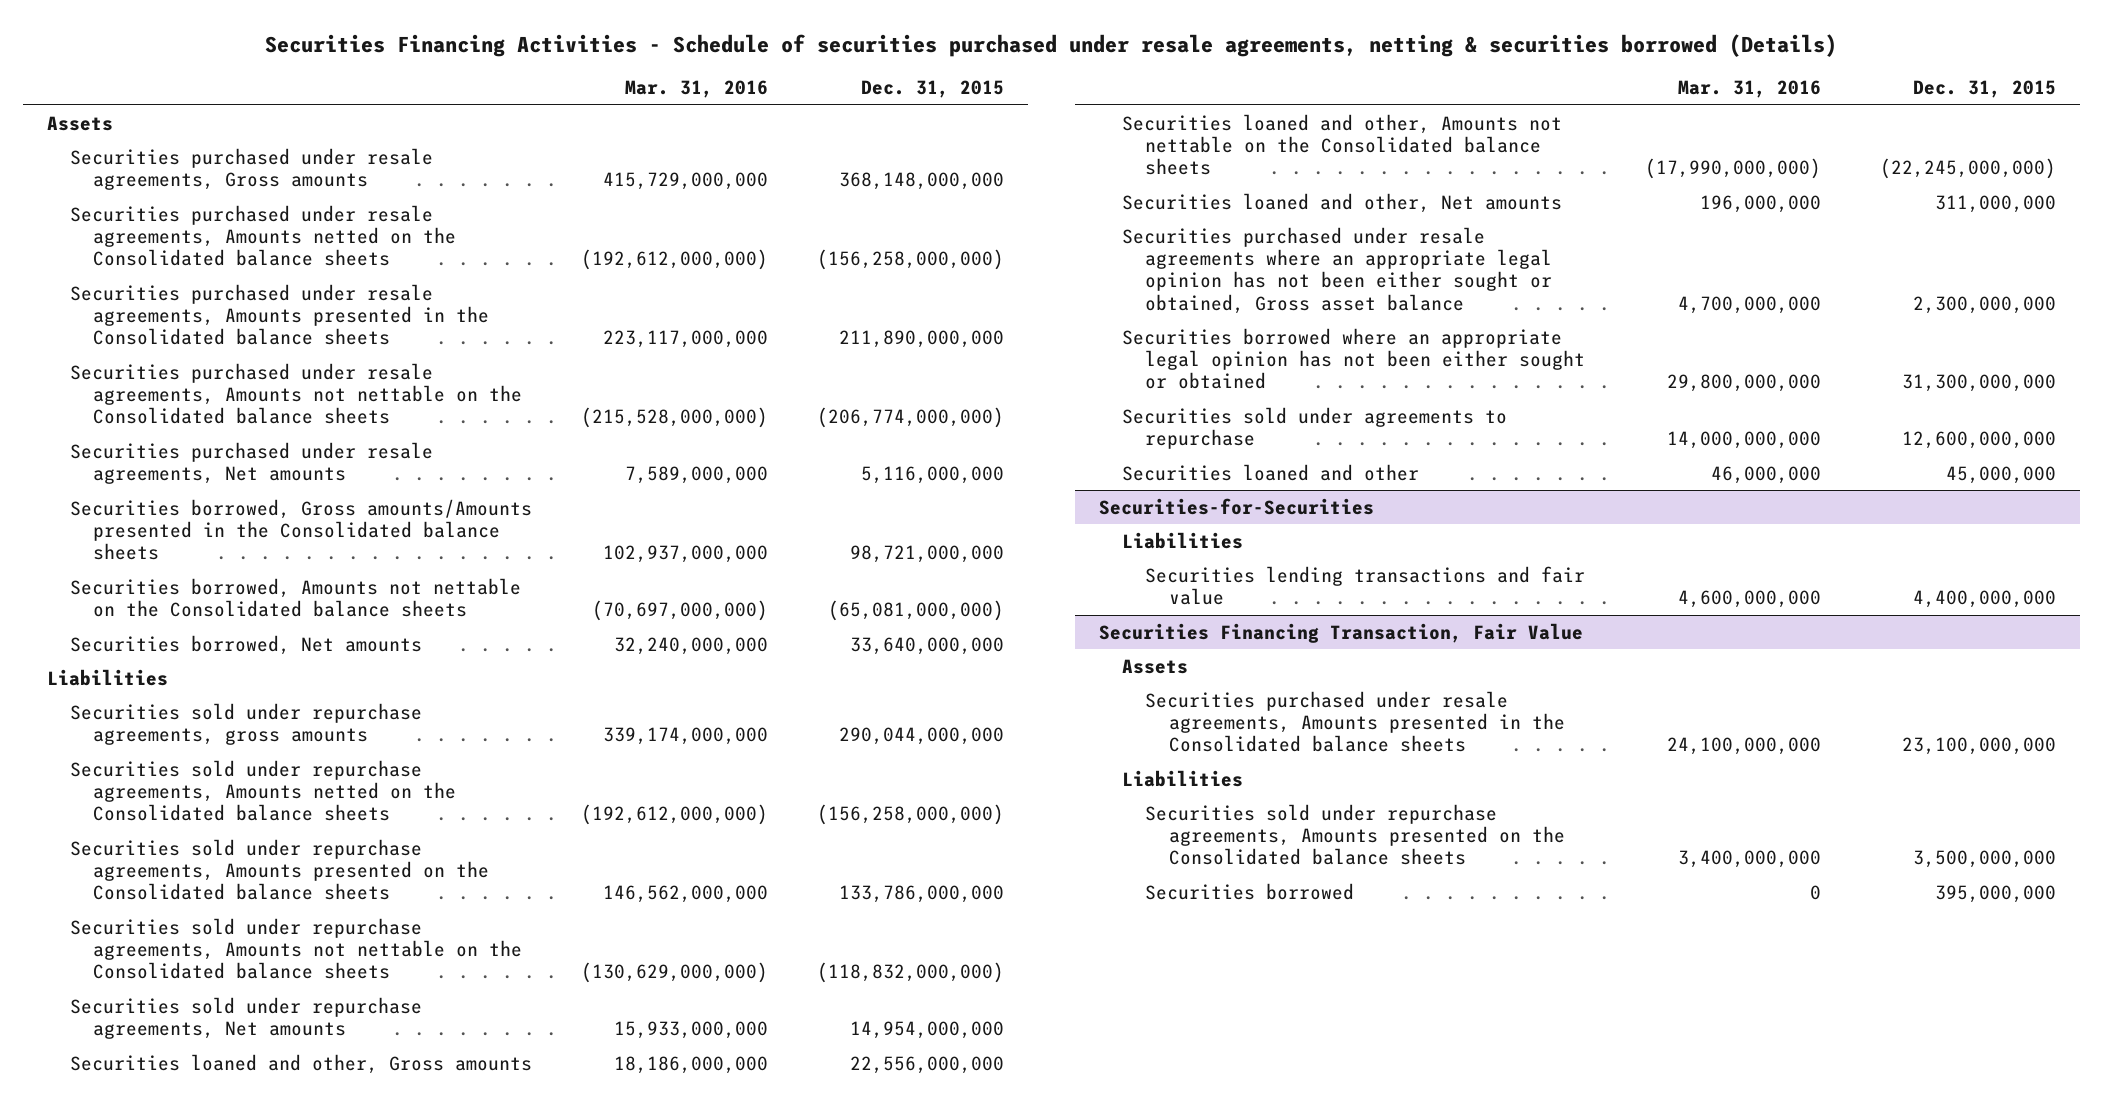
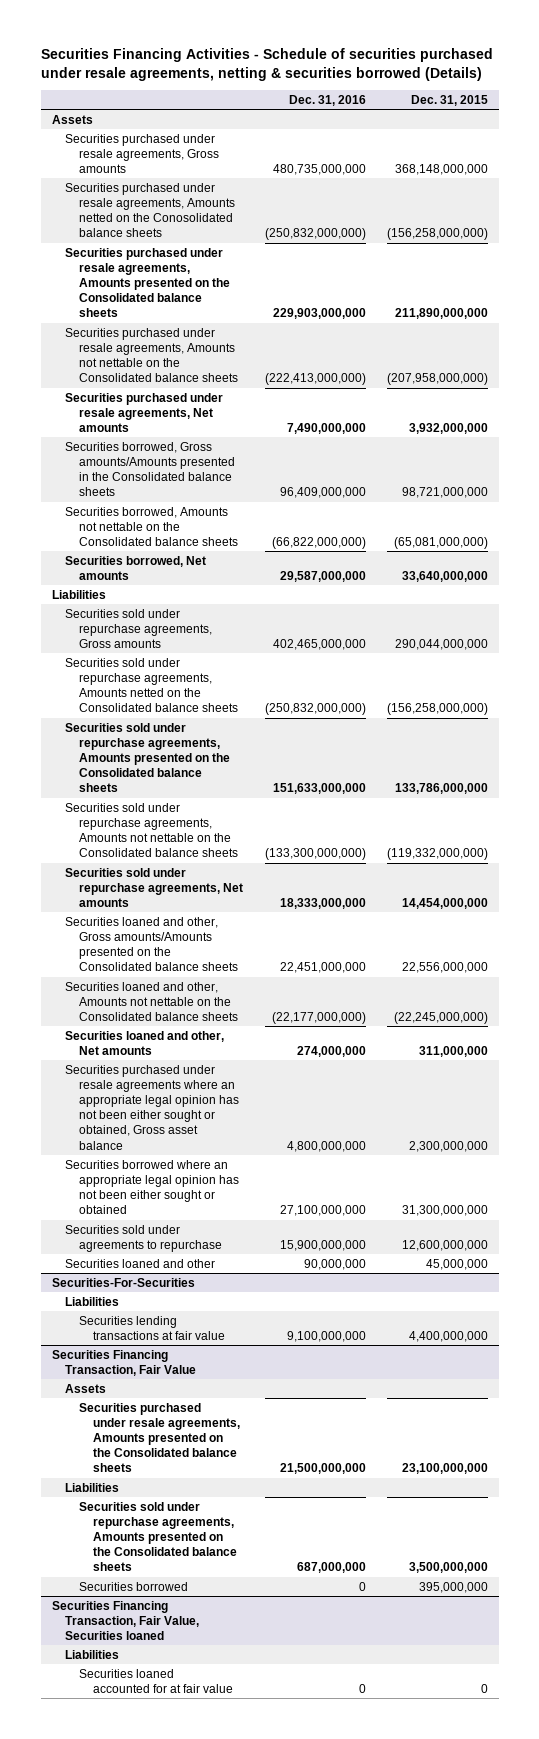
[625,80,769,99] Mar. 31, 2016 -> none
none -> [288,94,366,106] Dec. 31, 2016
[69,204,457,267] Securities purchased under resale agreements, Amounts netted on the Consolidated balance sheets -> [65,182,236,238] Securities purchased under resale agreements, Amounts netted on the Conosolidated balance sheets
[69,283,490,346] Securities purchased under resale agreements, Amounts presented in the Consolidated balance sheets -> [65,247,231,318] Securities purchased under resale agreements, Amounts presented on the Consolidated balance sheets
[816,407,1004,429] (206,774,000,000) -> [386,373,488,386] (207,958,000,000)
[860,466,1004,485] 5,116,000,000 -> [408,423,488,435] 3,932,000,000
[69,702,422,746] Securities sold under repurchase agreements, gross amounts -> [65,608,213,649] Securities sold under repurchase agreements, Gross amounts
[816,962,1004,984] (118,832,000,000) -> [386,848,488,861] (119,332,000,000)
[849,1021,1004,1040] 14,954,000,000 -> [401,898,488,910] 14,454,000,000
[69,1053,532,1074] Securities loaned and other, Gross amounts -> [65,916,239,972] Securities loaned and other, Gross amounts/Amounts presented on the Consolidated balance sheets
[1099,497,1375,515] Securities-for-Securities -> [51,1277,195,1287] Securities-For-Securities
[1145,565,1586,606] Securities lending transactions and fair value -> [79,1315,226,1340] Securities lending transactions at fair value
[1145,690,1565,753] Securities purchased under resale agreements, Amounts presented in the Consolidated balance sheets -> [79,1402,241,1473] Securities purchased under resale agreements, Amounts presented on the Consolidated balance sheets
none -> [51,1600,200,1641] Securities Financing Transaction, Fair Value, Securities loaned
none -> [65,1649,120,1659] Liabilities
none -> [79,1668,234,1693] Securities loaned accounted for at fair value

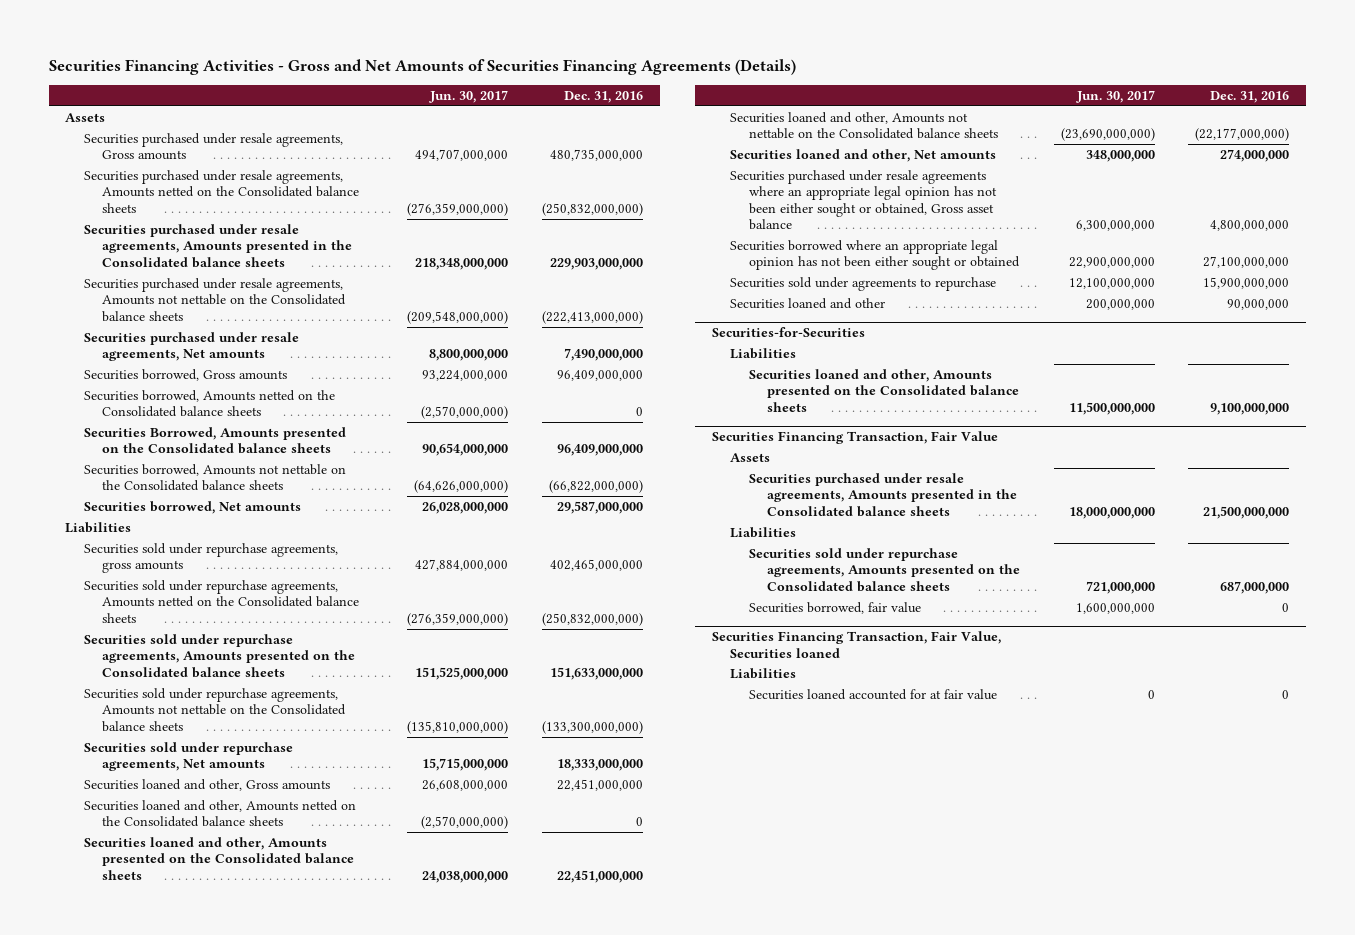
[40,48,493,82] Securities Financing Activities - Schedule of securities purchased under resale agreements, netting & securities borrowed (Details) -> [48,58,796,75] Securities Financing Activities - Gross and Net Amounts of Securities Financing Agreements (Details)
[410,94,488,106] Dec. 31, 2015 -> none
none -> [429,89,509,103] Jun. 30, 2017
[65,182,236,238] Securities purchased under resale agreements, Amounts netted on the Conosolidated balance sheets -> [83,170,360,213] Securities purchased under resale agreements, Amounts netted on the Consolidated balance sheets
[65,247,231,318] Securities purchased under resale agreements, Amounts presented on the Consolidated balance sheets -> [83,224,353,268] Securities purchased under resale agreements, Amounts presented in the Consolidated balance sheets
[65,441,236,497] Securities borrowed, Gross amounts/Amounts presented in the Consolidated balance sheets -> [83,369,287,382] Securities borrowed, Gross amounts
none -> [83,390,335,418] Securities borrowed, Amounts netted on the Consolidated balance sheets
none -> [83,427,346,455] Securities Borrowed, Amounts presented on the Consolidated balance sheets
[65,608,213,649] Securities sold under repurchase agreements, Gross amounts -> [83,543,338,574] Securities sold under repurchase agreements, gross amounts
[65,916,239,972] Securities loaned and other, Gross amounts/Amounts presented on the Consolidated balance sheets -> [83,779,330,792] Securities loaned and other, Gross amounts
none -> [83,800,356,828] Securities loaned and other, Amounts netted on the Consolidated balance sheets
none -> [83,837,355,880] Securities loaned and other, Amounts presented on the Consolidated balance sheets
[51,1277,195,1287] Securities-For-Securities -> [711,327,865,338] Securities-for-Securities
[79,1315,226,1340] Securities lending transactions at fair value -> [748,369,1020,412] Securities loaned and other, Amounts presented on the Consolidated balance sheets
[79,1402,241,1473] Securities purchased under resale agreements, Amounts presented on the Consolidated balance sheets -> [748,473,1018,517] Securities purchased under resale agreements, Amounts presented in the Consolidated balance sheets
[79,1581,189,1591] Securities borrowed -> [748,602,921,615] Securities borrowed, fair value

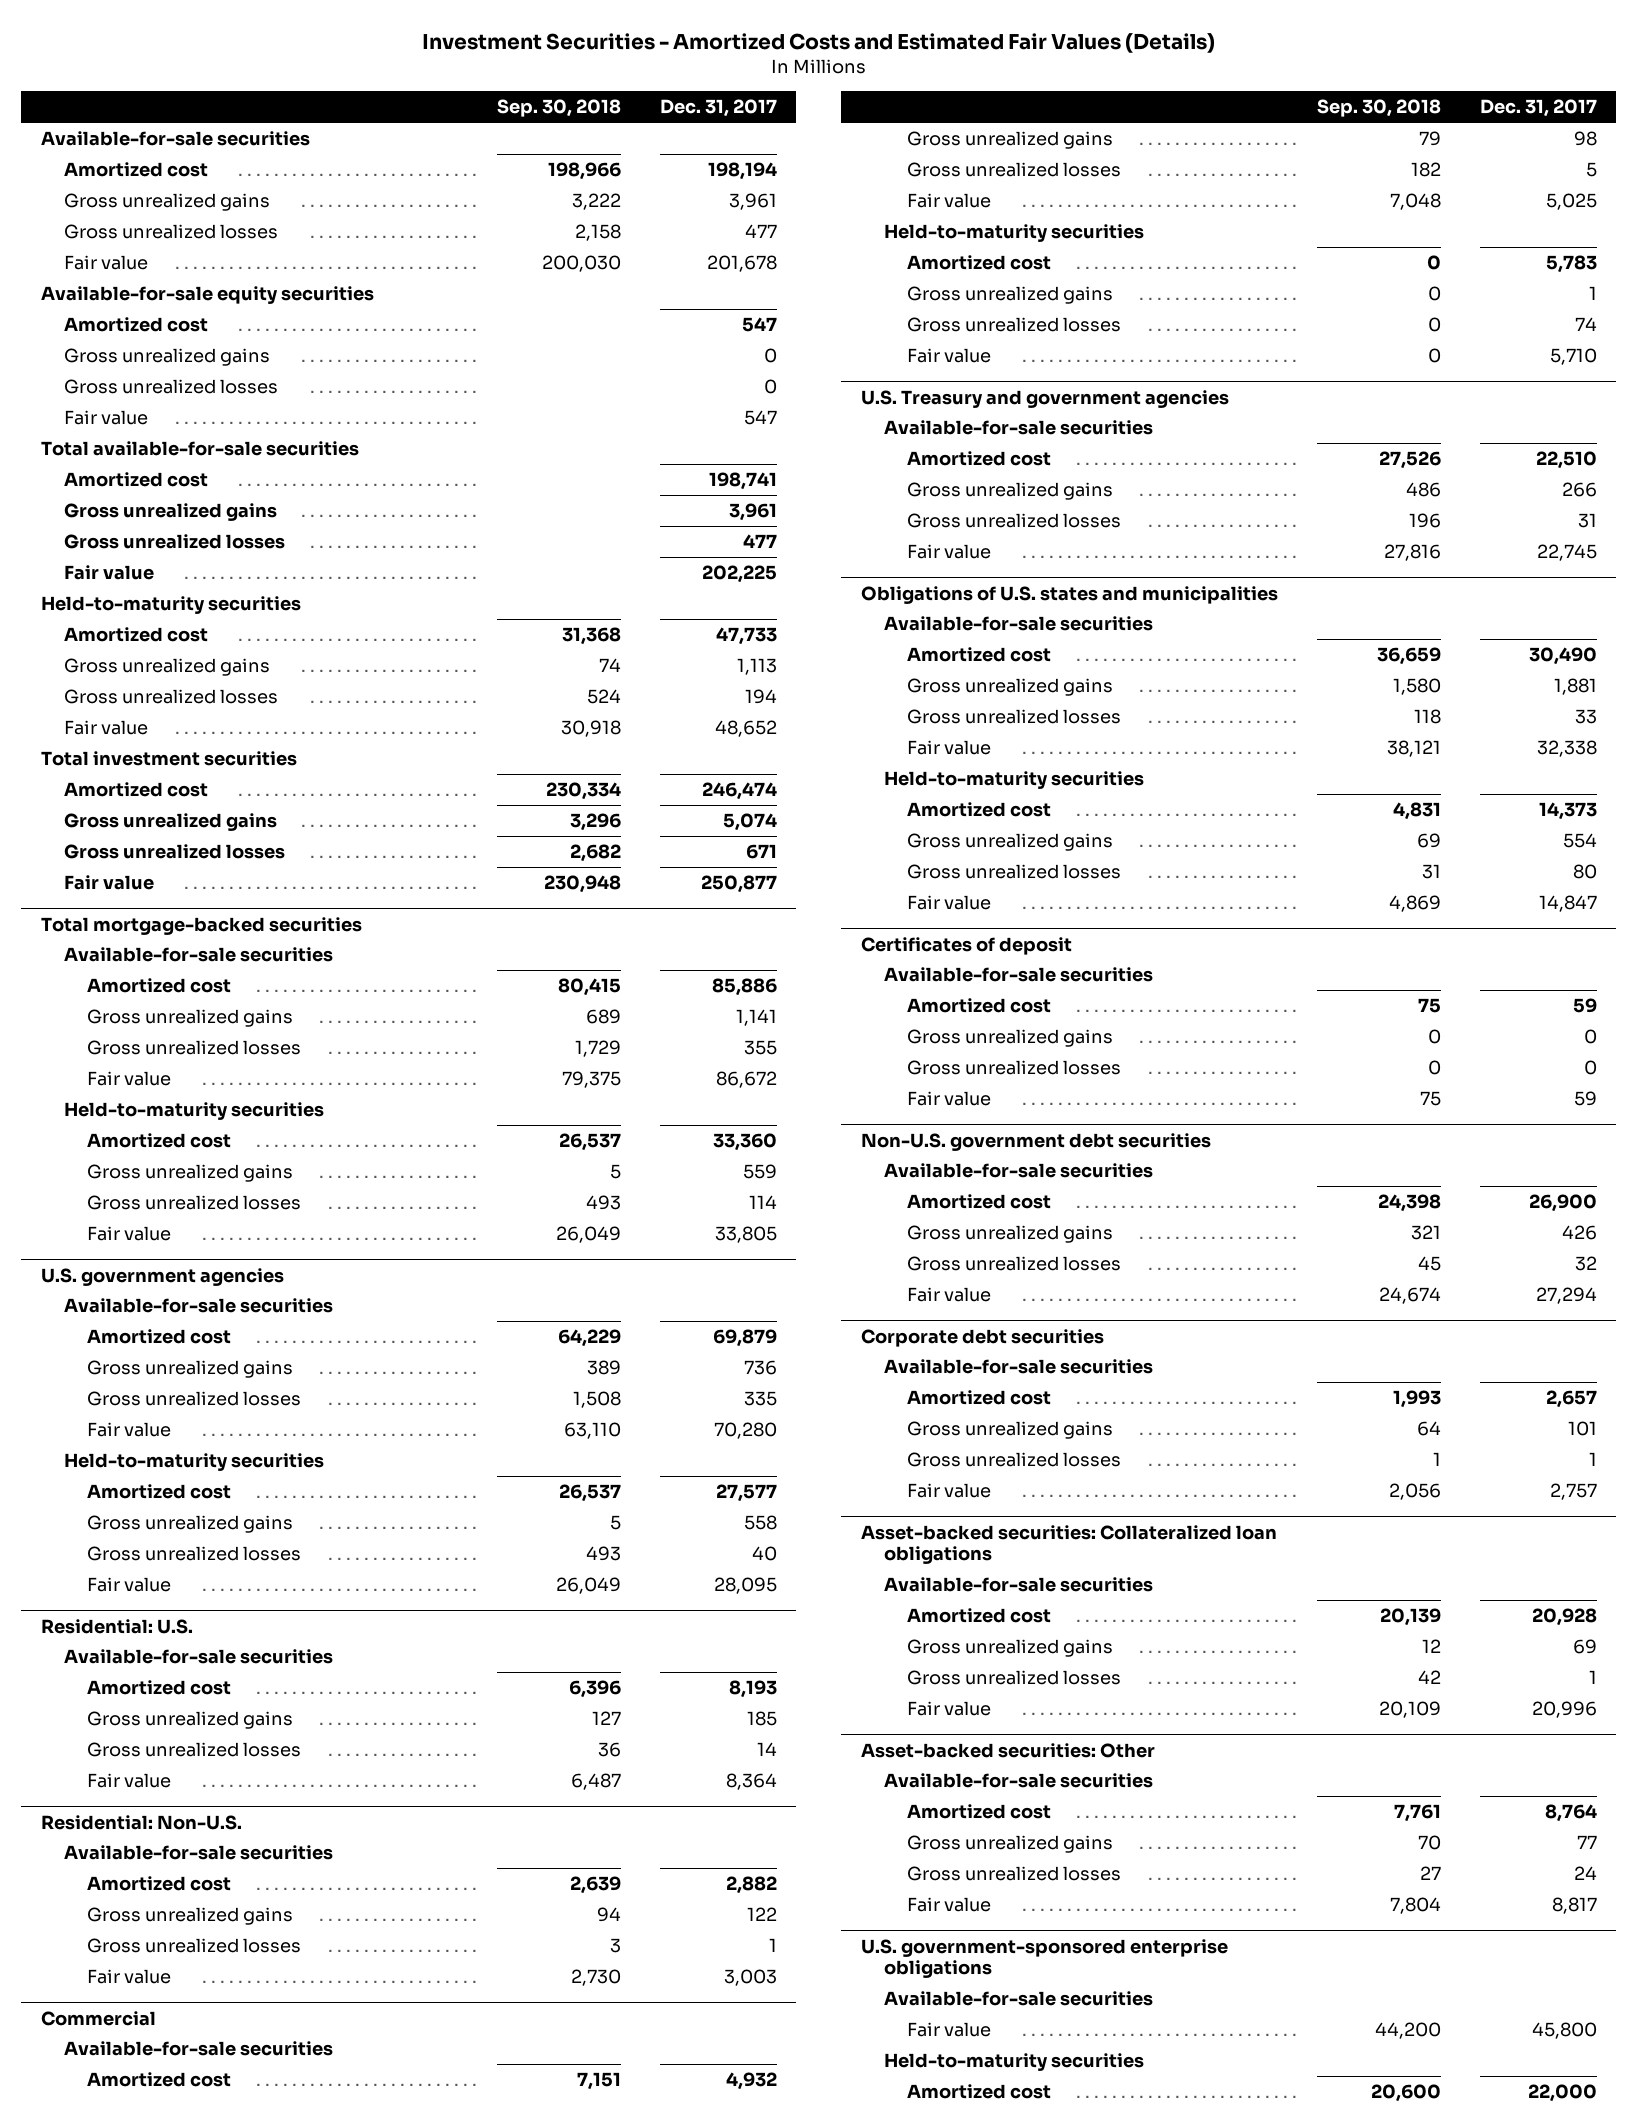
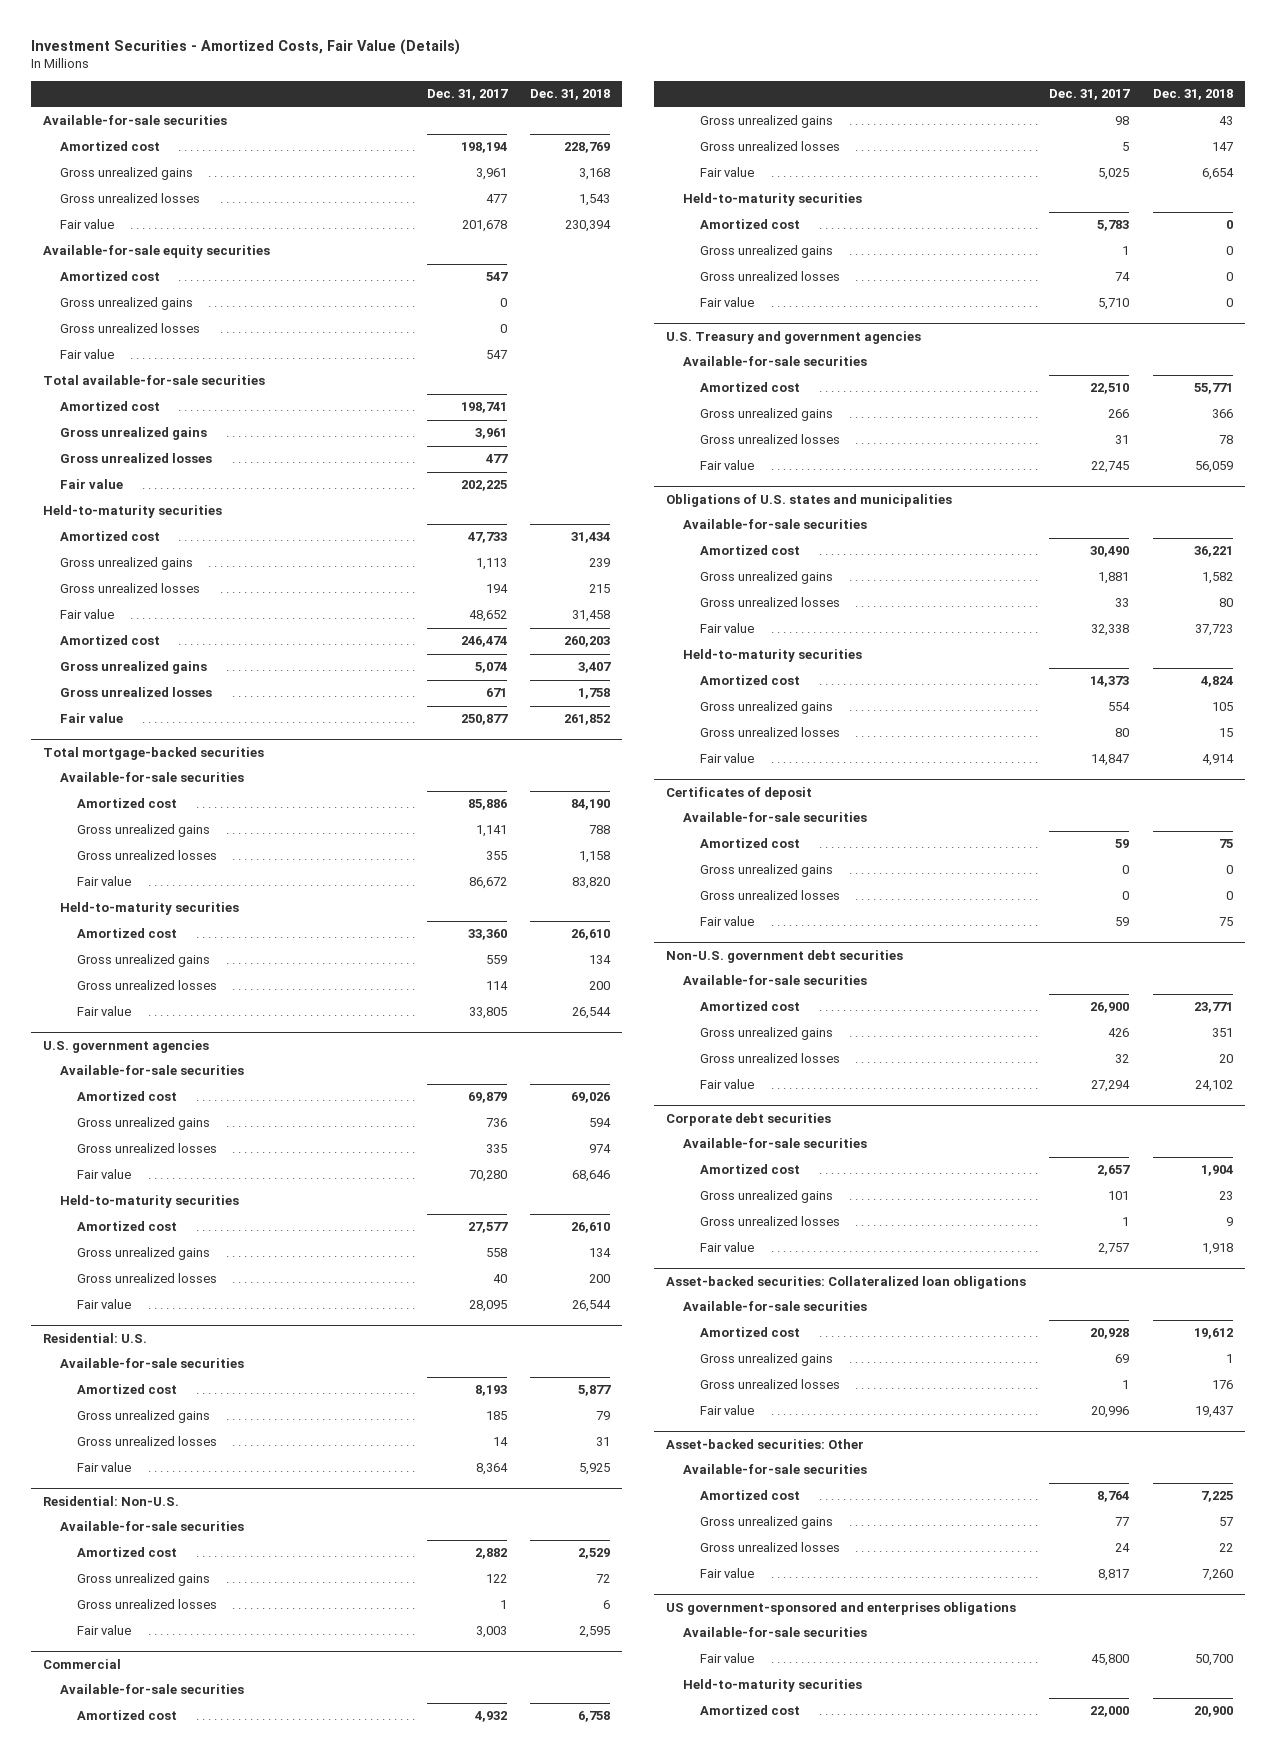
[421,33,1215,54] Investment Securities - Amortized Costs and Estimated Fair Values (Details) -> [31,38,461,55] Investment Securities - Amortized Costs, Fair Value (Details)
[496,99,621,118] Sep. 30, 2018 -> none
none -> [530,89,611,101] Dec. 31, 2018
[40,750,297,766] Total investment securities -> none
[860,1938,1228,1979] U.S. government-sponsored enterprise obligations -> [665,1601,1016,1615] US government-sponsored and enterprises obligations

